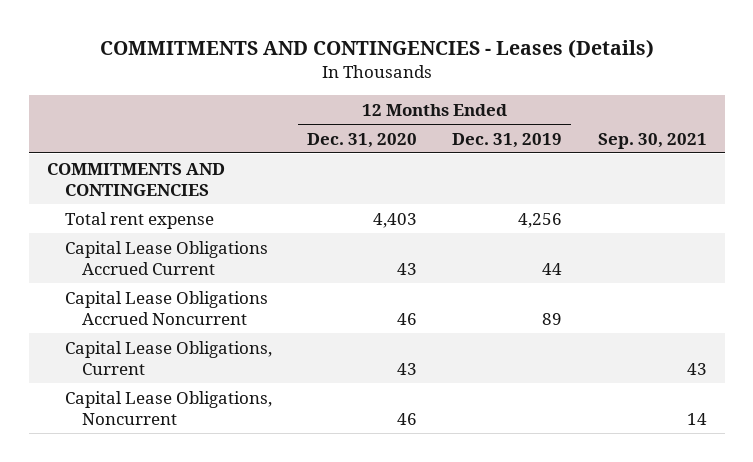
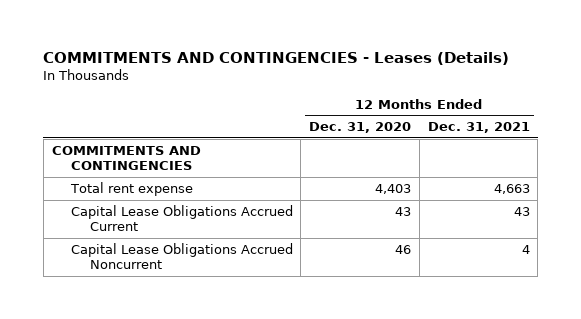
[452,132,563,148] Dec. 31, 2019 -> none
[597,132,707,149] Sep. 30, 2021 -> none
none -> [427,122,530,134] Dec. 31, 2021
[64,340,272,375] Capital Lease Obligations, Current -> none
[64,390,272,425] Capital Lease Obligations, Noncurrent -> none

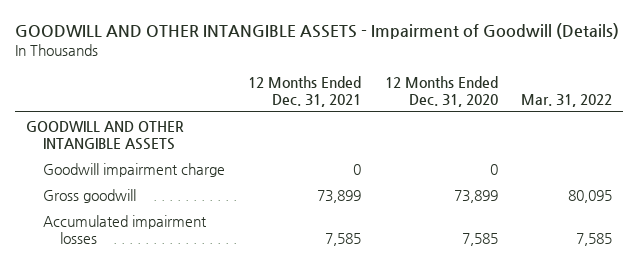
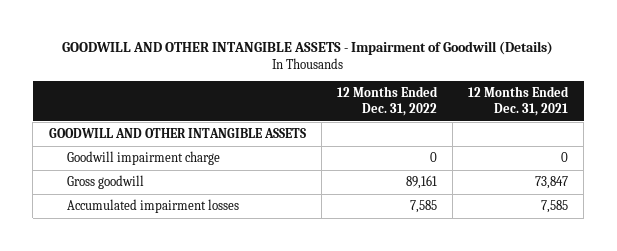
[384,75,498,107] 12 Months Ended Dec. 31, 2020 -> none
[520,93,612,107] Mar. 31, 2022 -> none
none -> [336,86,438,116] 12 Months Ended Dec. 31, 2022
[317,189,362,203] 73,899 -> [535,176,569,190] 73,847

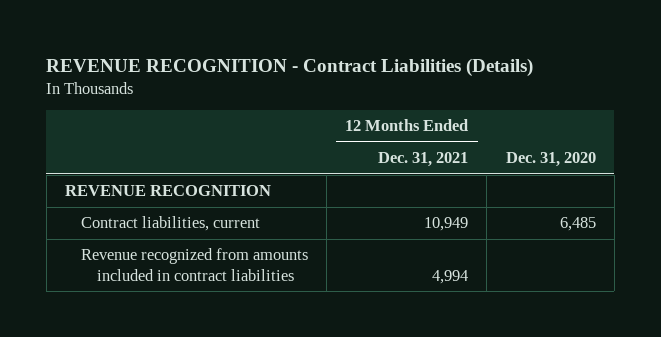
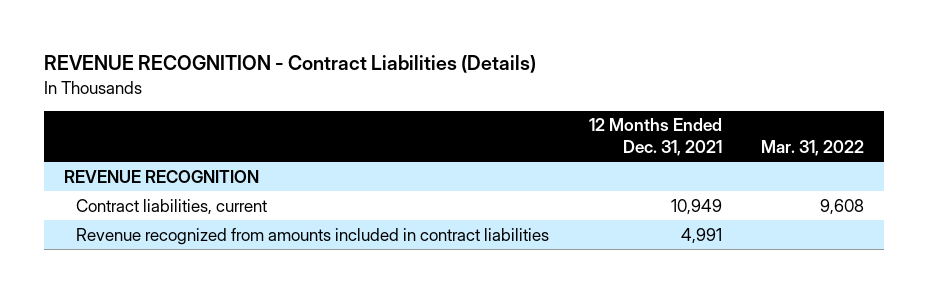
[505,152,596,168] Dec. 31, 2020 -> none
none -> [761,140,865,157] Mar. 31, 2022
[432,269,469,284] 4,994 -> [680,227,722,244] 4,991

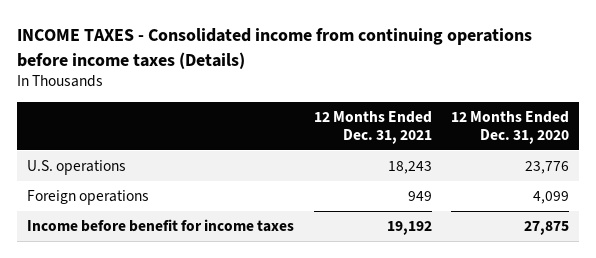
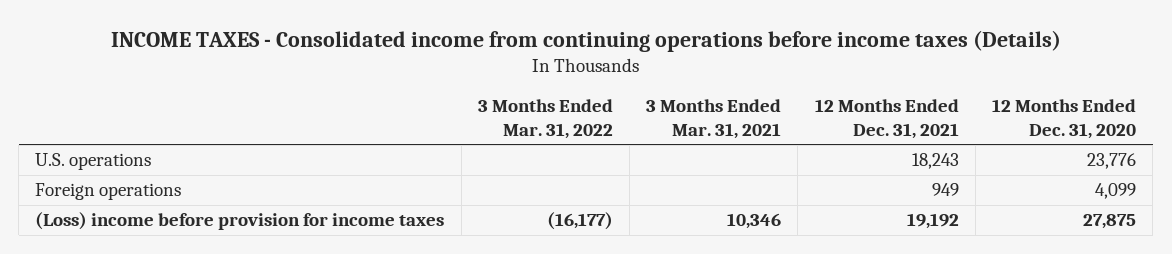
none -> [477,99,613,139] 3 Months Ended Mar. 31, 2022
none -> [646,99,782,139] 3 Months Ended Mar. 31, 2021
[27,218,295,232] Income before benefit for income taxes -> [35,212,445,231] (Loss) income before provision for income taxes

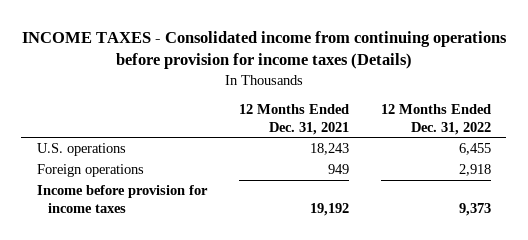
[110,30,1061,53] INCOME TAXES - Consolidated income from continuing operations before income taxes (Details) -> [21,31,507,70] INCOME TAXES - Consolidated income from continuing operations before provision for income taxes (Details)
[477,99,613,139] 3 Months Ended Mar. 31, 2022 -> none
[646,99,782,139] 3 Months Ended Mar. 31, 2021 -> none
[992,99,1137,139] 12 Months Ended Dec. 31, 2020 -> none
none -> [380,104,491,135] 12 Months Ended Dec. 31, 2022
[35,212,445,231] (Loss) income before provision for income taxes -> [37,185,209,213] Income before provision for income taxes

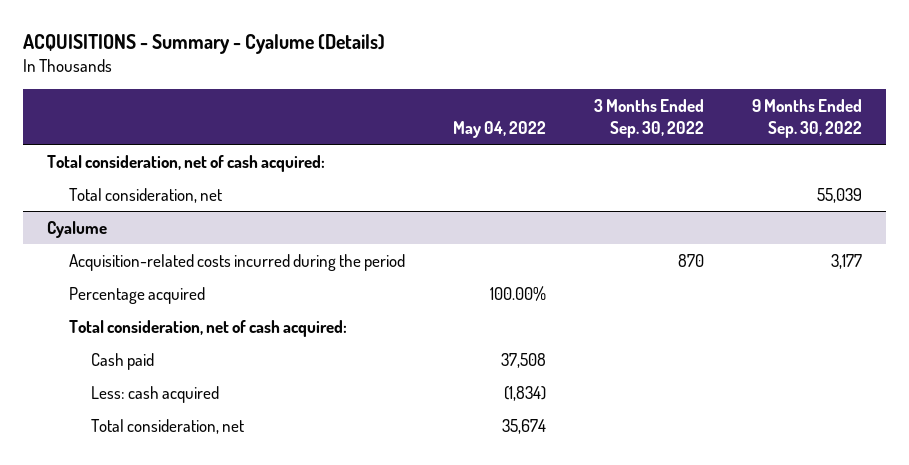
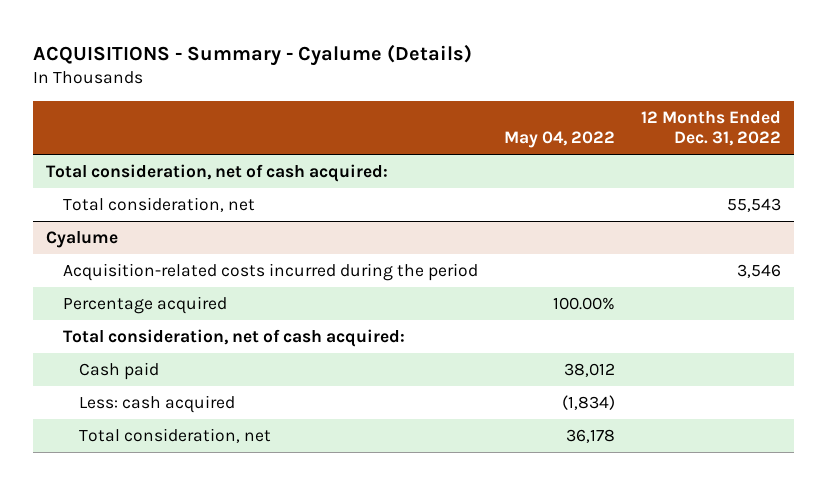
[594,99,705,138] 3 Months Ended Sep. 30, 2022 -> none
[752,99,863,138] 9 Months Ended Sep. 30, 2022 -> none
none -> [641,110,782,147] 12 Months Ended Dec. 31, 2022
[501,352,547,368] 37,508 -> [563,362,615,377] 38,012
[502,418,547,434] 35,674 -> [565,428,615,443] 36,178

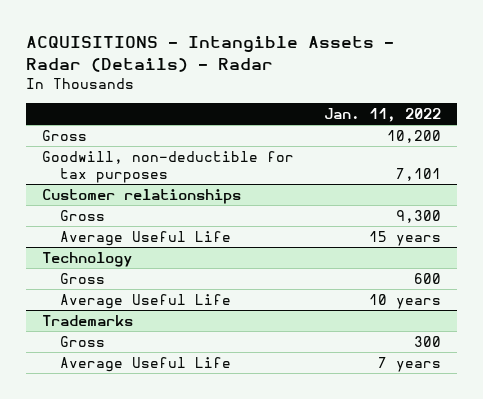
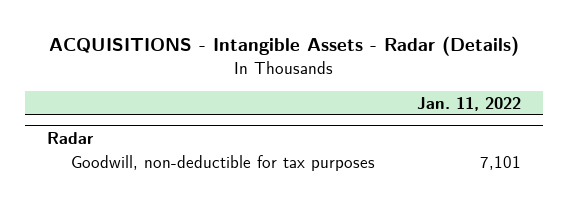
[26,36,395,73] ACQUISITIONS - Intangible Assets - Radar (Details) - Radar -> [49,36,520,57] ACQUISITIONS - Intangible Assets - Radar (Details)
[41,129,87,141] Gross -> none
none -> [46,131,94,144] Radar
[41,188,241,204] Customer relationships -> none
[59,209,105,221] Gross -> none
[59,230,231,246] Average Useful Life -> none
[41,251,132,267] Technology -> none
[59,272,105,284] Gross -> none
[59,293,231,309] Average Useful Life -> none
[41,314,133,326] Trademarks -> none
[59,335,105,347] Gross -> none
[59,356,231,372] Average Useful Life -> none

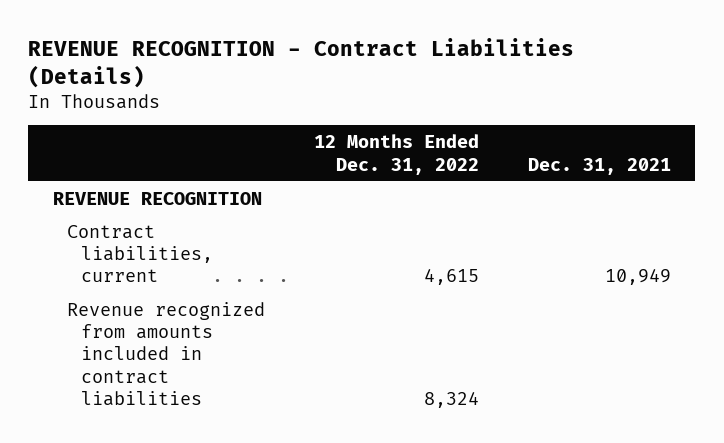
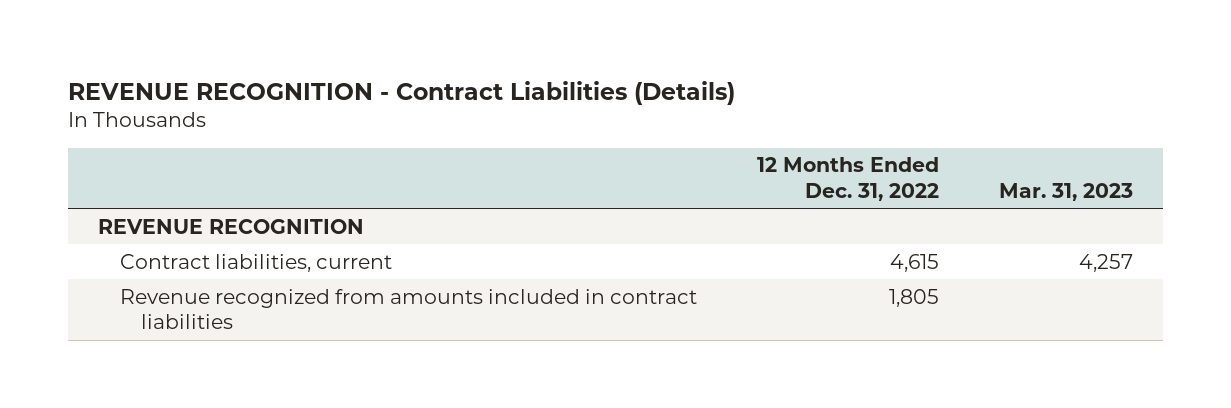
[527,157,671,175] Dec. 31, 2021 -> none
none -> [998,182,1133,201] Mar. 31, 2023
[423,392,479,409] 8,324 -> [888,288,939,307] 1,805

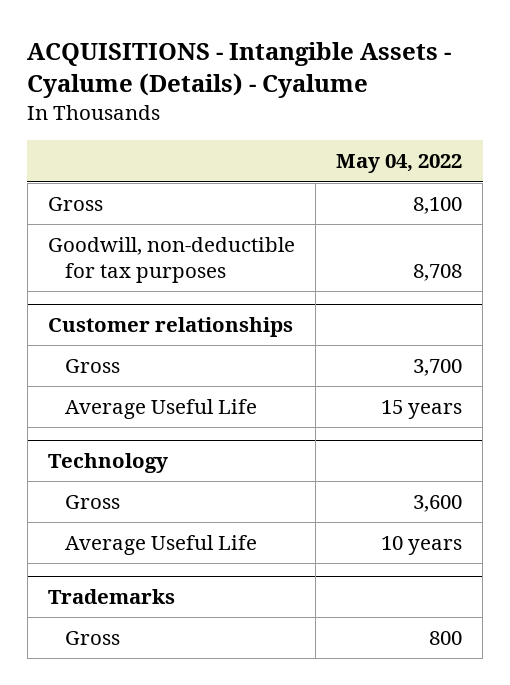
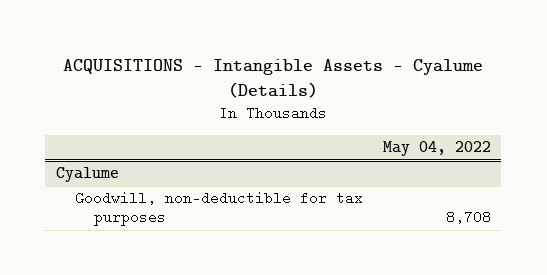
[27,41,452,98] ACQUISITIONS - Intangible Assets - Cyalume (Details) - Cyalume -> [63,58,484,99] ACQUISITIONS - Intangible Assets - Cyalume (Details)
[47,197,103,212] Gross -> none
none -> [55,167,119,183] Cyalume
[47,317,293,338] Customer relationships -> none
[65,359,121,374] Gross -> none
[65,399,258,420] Average Useful Life -> none
[47,453,168,474] Technology -> none
[65,495,121,510] Gross -> none
[65,535,258,556] Average Useful Life -> none
[47,589,175,605] Trademarks -> none
[65,631,121,646] Gross -> none

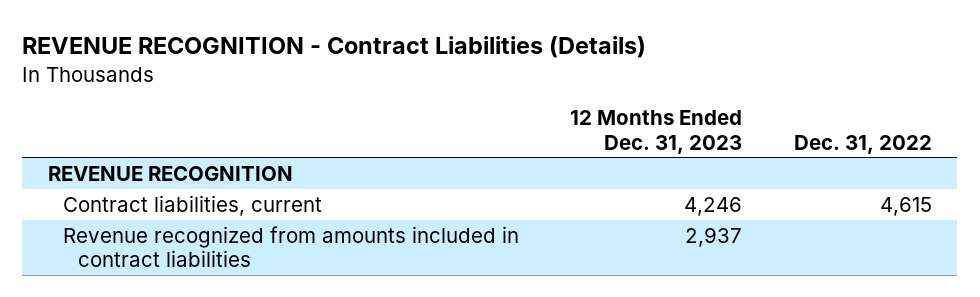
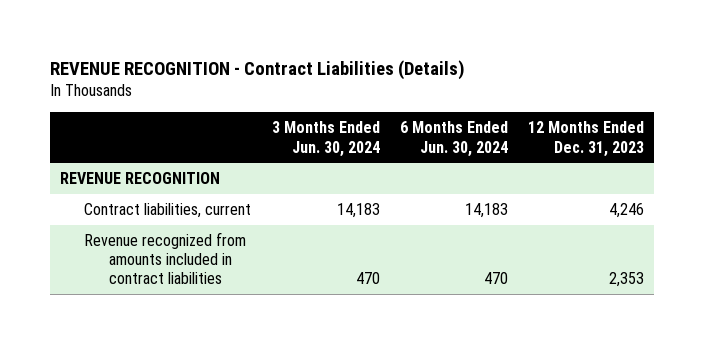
[793,134,932,154] Dec. 31, 2022 -> none
none -> [271,121,380,157] 3 Months Ended Jun. 30, 2024
none -> [399,121,508,157] 6 Months Ended Jun. 30, 2024
[685,226,743,247] 2,937 -> [608,272,644,288] 2,353

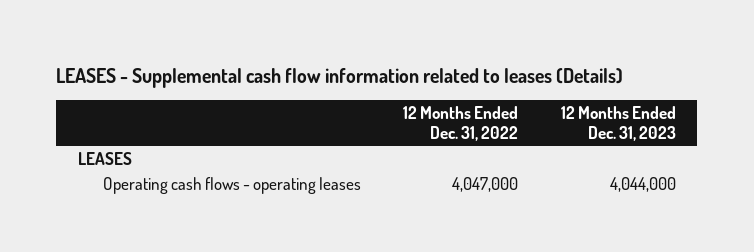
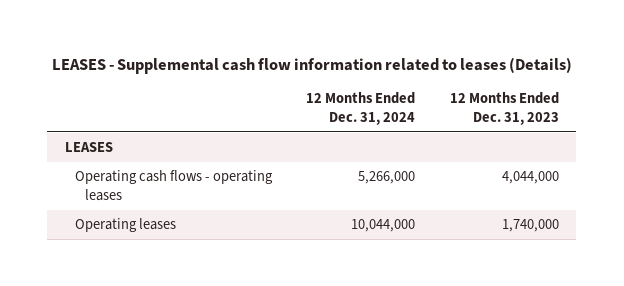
[403,105,519,142] 12 Months Ended Dec. 31, 2022 -> none
none -> [306,92,416,125] 12 Months Ended Dec. 31, 2024
none -> [74,218,176,233] Operating leases

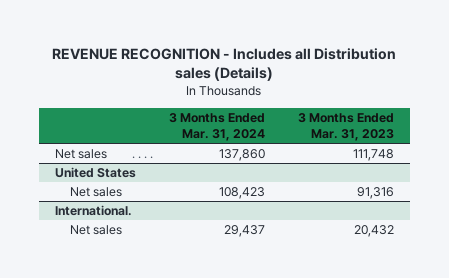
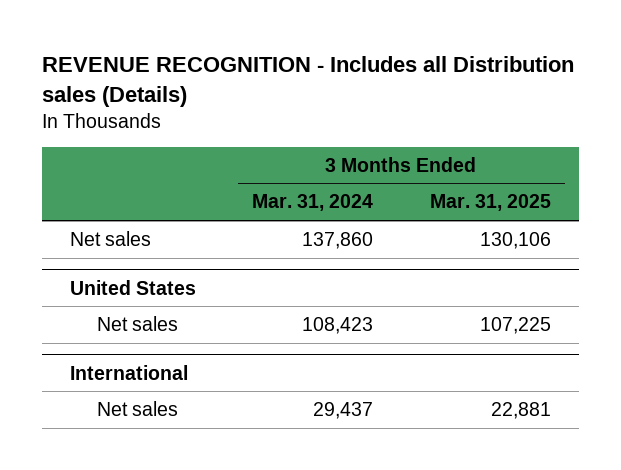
[297,112,394,142] 3 Months Ended Mar. 31, 2023 -> none
none -> [429,194,551,212] Mar. 31, 2025
[55,205,133,217] International. -> [70,364,189,380] International

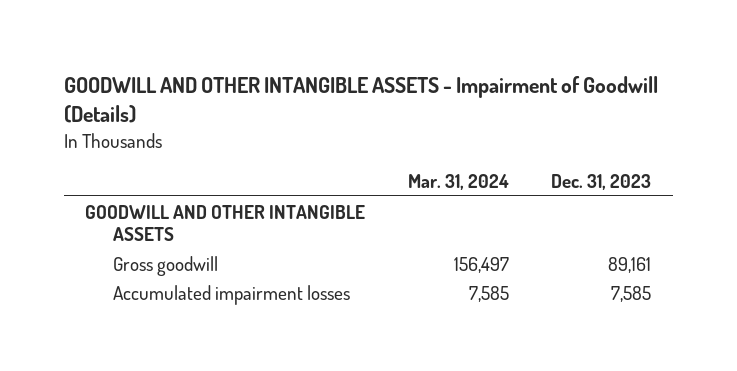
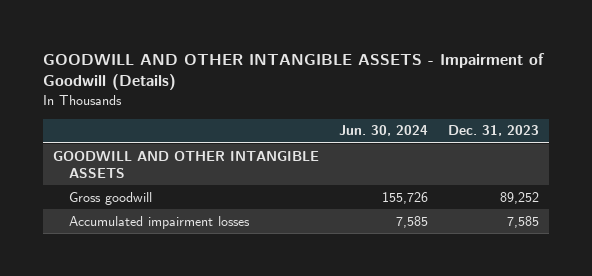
[407,174,509,191] Mar. 31, 2024 -> none
none -> [339,125,429,137] Jun. 30, 2024
[608,256,652,273] 89,161 -> [500,191,540,204] 89,252

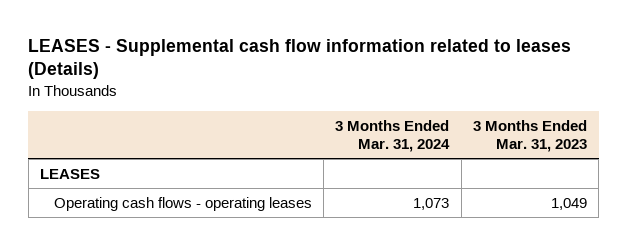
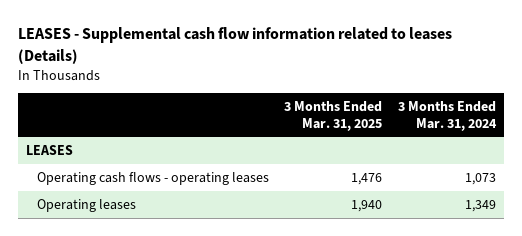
[472,120,587,152] 3 Months Ended Mar. 31, 2023 -> none
none -> [284,101,383,131] 3 Months Ended Mar. 31, 2025
none -> [36,198,136,212] Operating leases

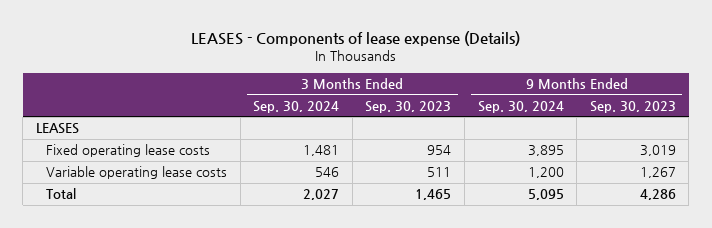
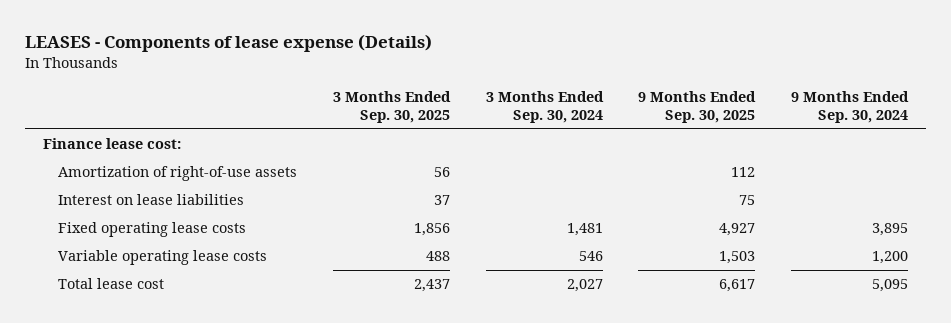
[365,100,452,113] Sep. 30, 2023 -> none
[589,100,676,113] Sep. 30, 2023 -> none
none -> [332,90,451,123] 3 Months Ended Sep. 30, 2025
none -> [638,90,757,123] 9 Months Ended Sep. 30, 2025
[36,123,80,135] LEASES -> none
none -> [43,138,182,150] Finance lease cost:
none -> [58,166,298,182] Amortization of right-of-use assets
none -> [58,194,245,206] Interest on lease liabilities
[45,188,76,200] Total -> [58,278,165,290] Total lease cost

